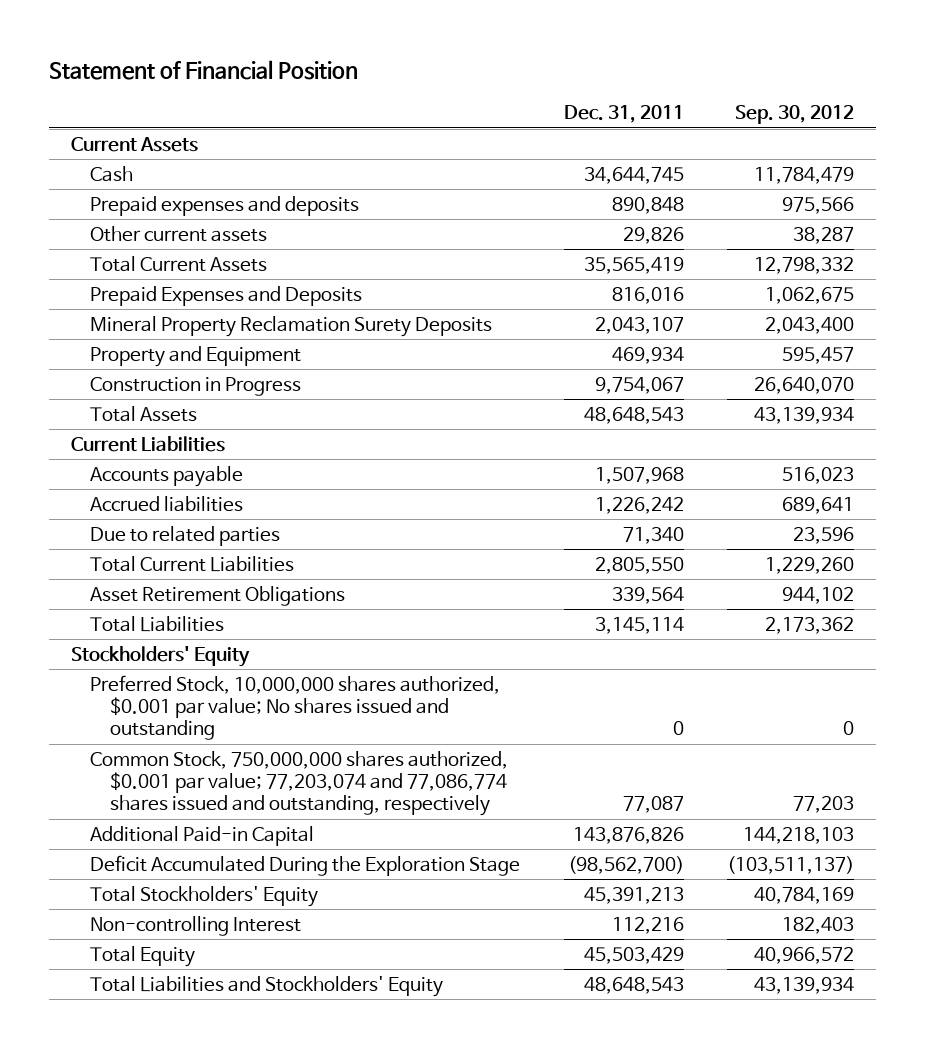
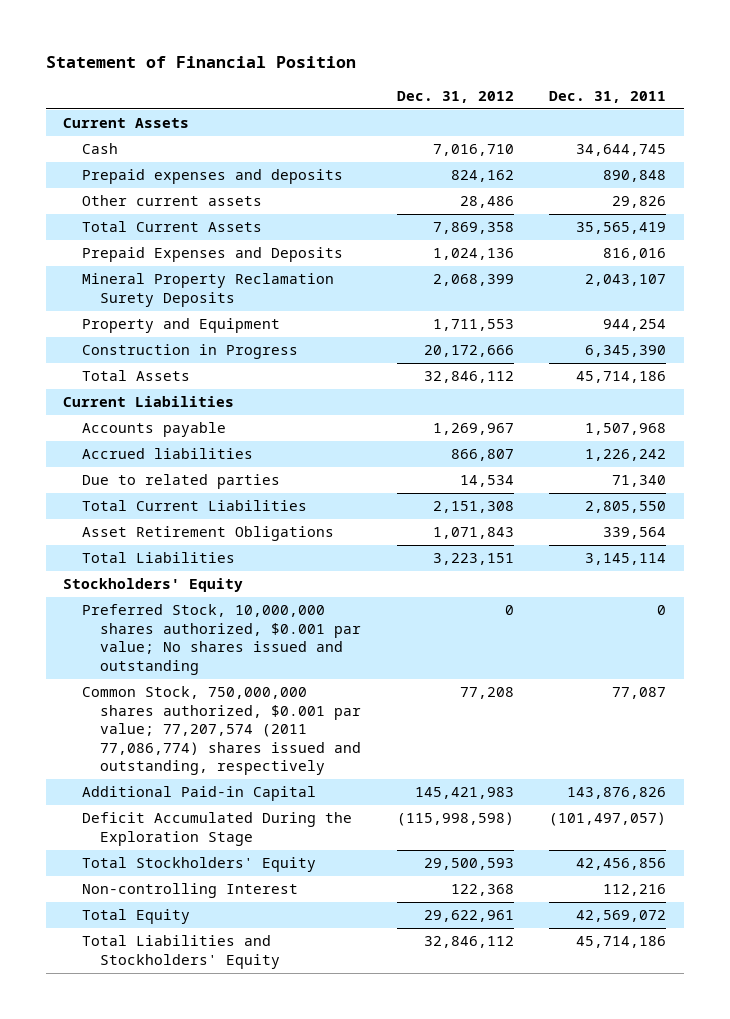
[735,105,855,125] Sep. 30, 2012 -> none
none -> [396,90,514,103] Dec. 31, 2012
[611,346,684,364] 469,934 -> [603,319,667,332] 944,254
[594,376,684,394] 9,754,067 -> [585,345,667,358] 6,345,390
[583,406,684,424] 48,648,543 -> [576,371,667,384] 45,714,186
[90,750,509,817] Common Stock, 750,000,000 shares authorized, $0.001 par value; 77,203,074 and 77,086,774 shares issued and outstanding, respectively -> [81,686,362,776] Common Stock, 750,000,000 shares authorized, $0.001 par value; 77,207,574 (2011 77,086,774) shares issued and outstanding, respectively
[567,855,684,874] (98,562,700) -> [549,812,667,827] (101,497,057)
[583,886,684,904] 45,391,213 -> [576,858,667,871] 42,456,856
[583,946,684,964] 45,503,429 -> [576,910,667,923] 42,569,072
[583,976,684,994] 48,648,543 -> [576,936,667,949] 45,714,186

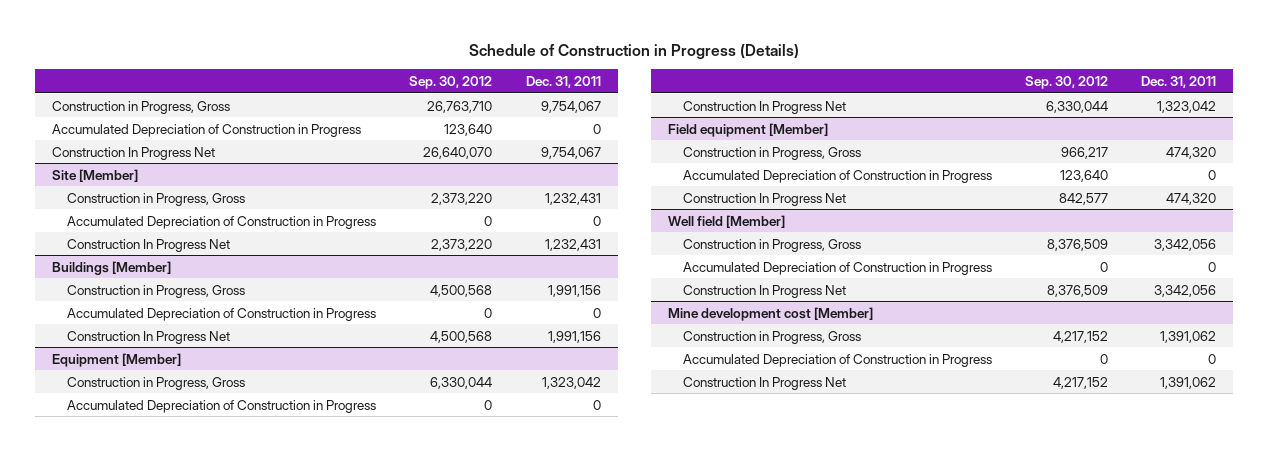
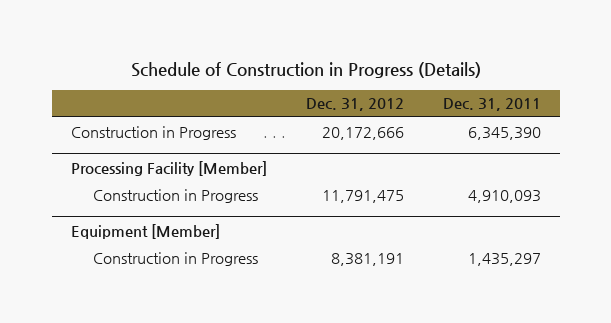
[409,75,493,89] Sep. 30, 2012 -> none
none -> [305,98,404,112] Dec. 31, 2012
[51,100,230,114] Construction in Progress, Gross -> none
[51,123,361,137] Accumulated Depreciation of Construction in Progress -> none
[51,168,138,182] Site [Member] -> none
[66,192,245,206] Construction in Progress, Gross -> none
[66,215,376,229] Accumulated Depreciation of Construction in Progress -> none
[51,260,171,275] Buildings [Member] -> none
[66,284,245,298] Construction in Progress, Gross -> none
[66,307,376,321] Accumulated Depreciation of Construction in Progress -> none
[66,330,230,344] Construction In Progress Net -> none
[51,146,215,160] Construction In Progress Net -> [70,125,236,140] Construction in Progress
[540,146,601,159] 9,754,067 -> [467,126,541,140] 6,345,390
none -> [70,160,267,176] Processing Facility [Member]
[66,238,230,252] Construction In Progress Net -> [92,188,258,203] Construction in Progress
[544,238,601,251] 1,232,431 -> [467,189,541,203] 4,910,093
[66,376,245,390] Construction in Progress, Gross -> none
[66,399,376,413] Accumulated Depreciation of Construction in Progress -> none
[667,122,828,137] Field equipment [Member] -> none
[682,146,861,160] Construction in Progress, Gross -> none
[682,169,992,183] Accumulated Depreciation of Construction in Progress -> none
[682,192,846,206] Construction In Progress Net -> none
[667,214,785,228] Well field [Member] -> none
[682,238,861,252] Construction in Progress, Gross -> none
[682,261,992,275] Accumulated Depreciation of Construction in Progress -> none
[682,284,846,298] Construction In Progress Net -> none
[667,306,873,321] Mine development cost [Member] -> none
[682,330,861,344] Construction in Progress, Gross -> none
[682,353,992,367] Accumulated Depreciation of Construction in Progress -> none
[682,376,846,390] Construction In Progress Net -> none
[682,100,846,114] Construction In Progress Net -> [92,251,258,266] Construction in Progress
[1157,100,1217,113] 1,323,042 -> [467,252,541,266] 1,435,297

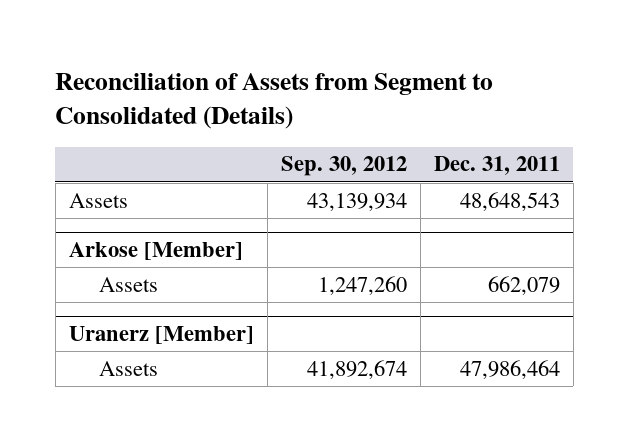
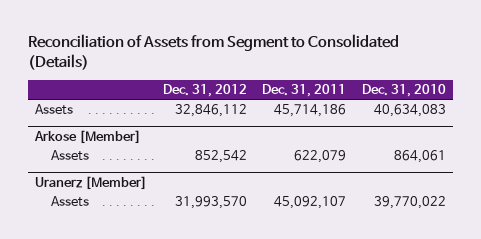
[280,156,407,177] Sep. 30, 2012 -> none
none -> [162,84,247,98] Dec. 31, 2012
none -> [361,84,446,98] Dec. 31, 2010
[459,191,560,212] 48,648,543 -> [274,104,347,118] 45,714,186
[487,275,560,296] 662,079 -> [294,150,347,164] 622,079
[459,359,560,380] 47,986,464 -> [274,196,347,210] 45,092,107

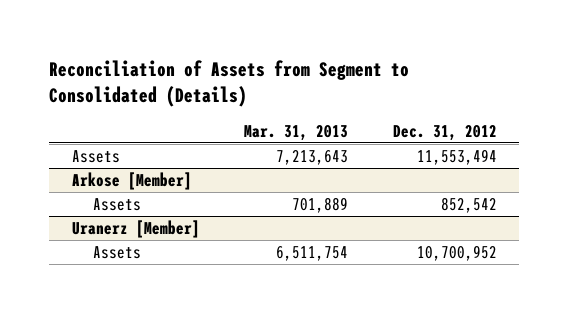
[262,84,347,98] Dec. 31, 2011 -> none
[361,84,446,98] Dec. 31, 2010 -> none
none -> [244,124,349,141] Mar. 31, 2013
[174,104,247,118] 32,846,112 -> [416,148,497,165] 11,553,494
[174,196,247,210] 31,993,570 -> [416,244,497,261] 10,700,952

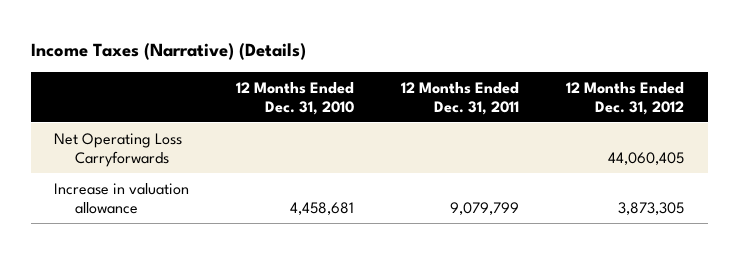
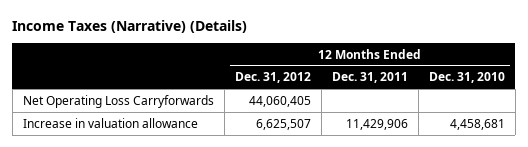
[450,201,520,215] 9,079,799 -> [345,118,408,130] 11,429,906
[618,201,685,215] 3,873,305 -> [255,118,311,130] 6,625,507

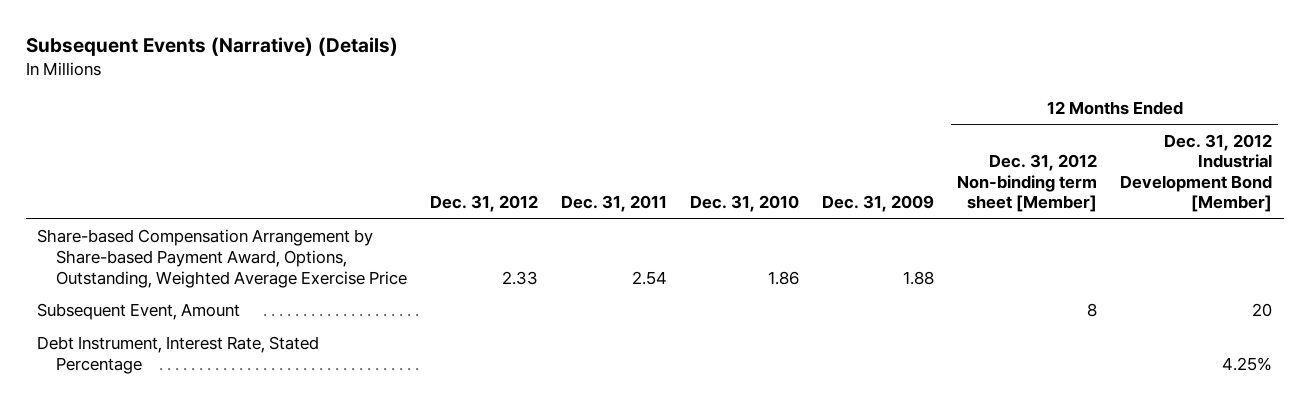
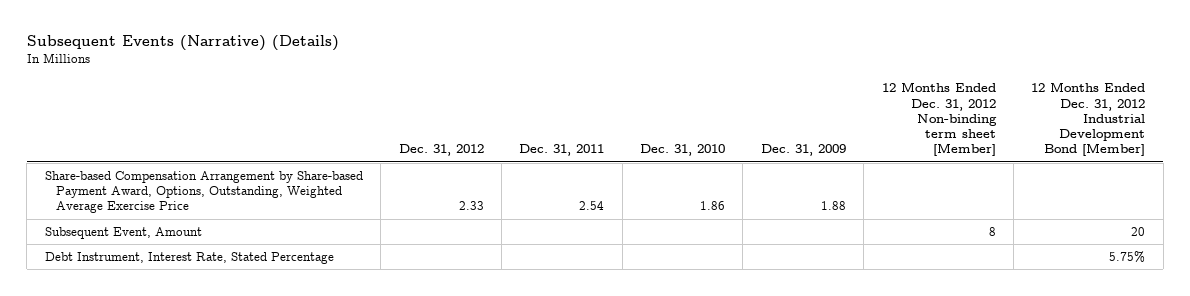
[1222,356,1273,371] 4.25% -> [1109,250,1146,263] 5.75%

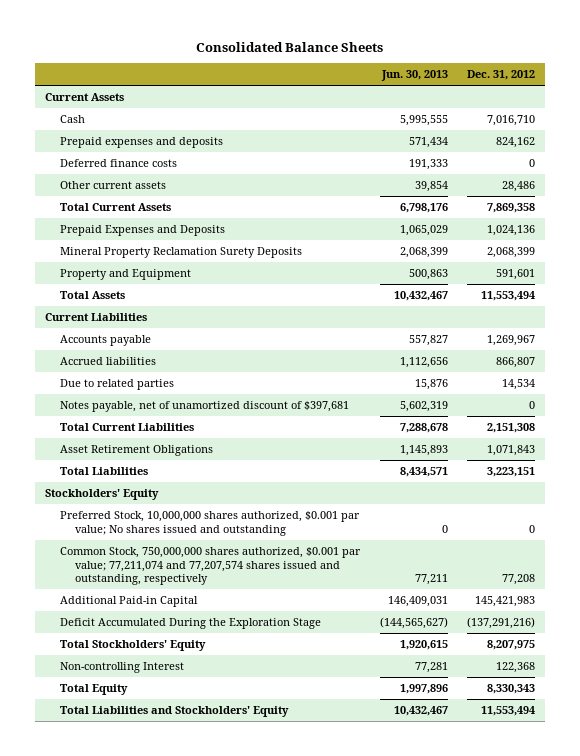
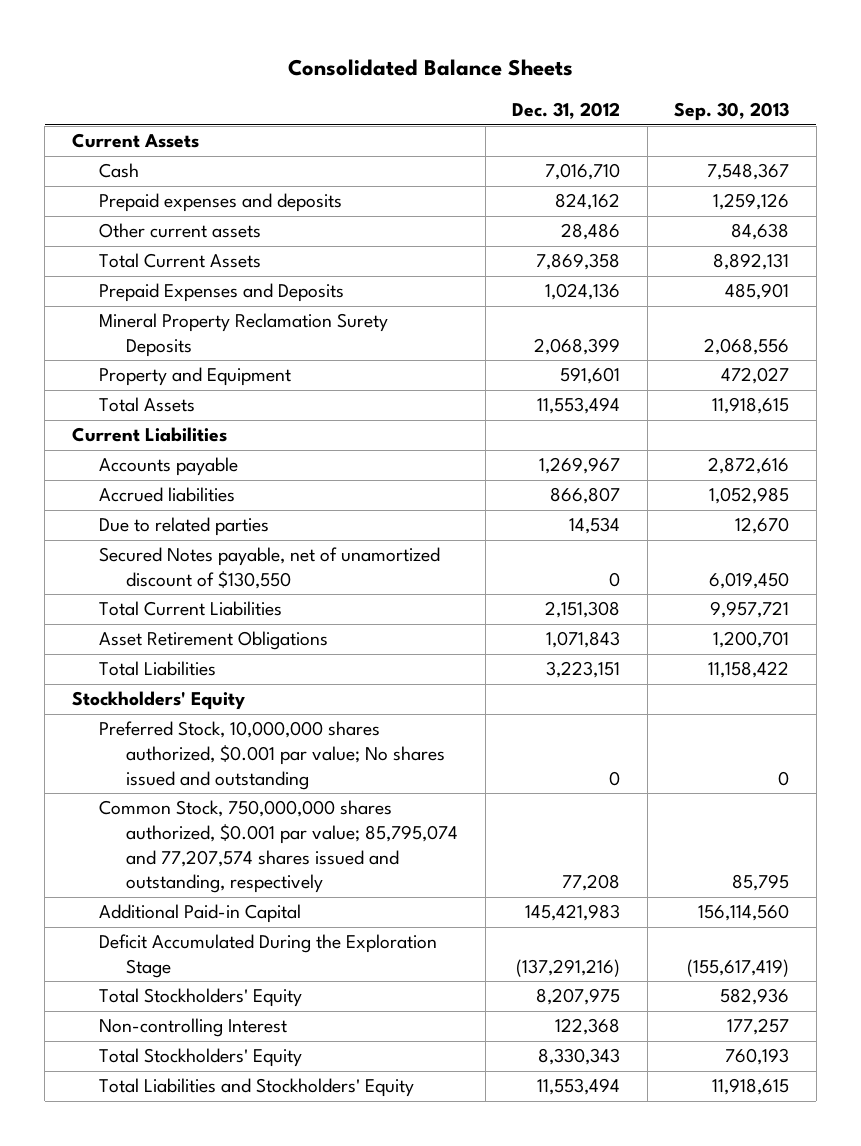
[380,70,448,82] Jun. 30, 2013 -> none
none -> [674,102,790,122] Sep. 30, 2013
[59,159,177,168] Deferred finance costs -> none
[59,401,349,413] Notes payable, net of unamortized discount of $397,681 -> [99,547,441,590] Secured Notes payable, net of unamortized discount of $130,550
[59,547,361,586] Common Stock, 750,000,000 shares authorized, $0.001 par value; 77,211,074 and 77,207,574 shares issued and outstanding, respectively -> [99,800,459,894] Common Stock, 750,000,000 shares authorized, $0.001 par value; 85,795,074 and 77,207,574 shares issued and outstanding, respectively
[59,684,128,696] Total Equity -> [99,1048,303,1068] Total Stockholders' Equity

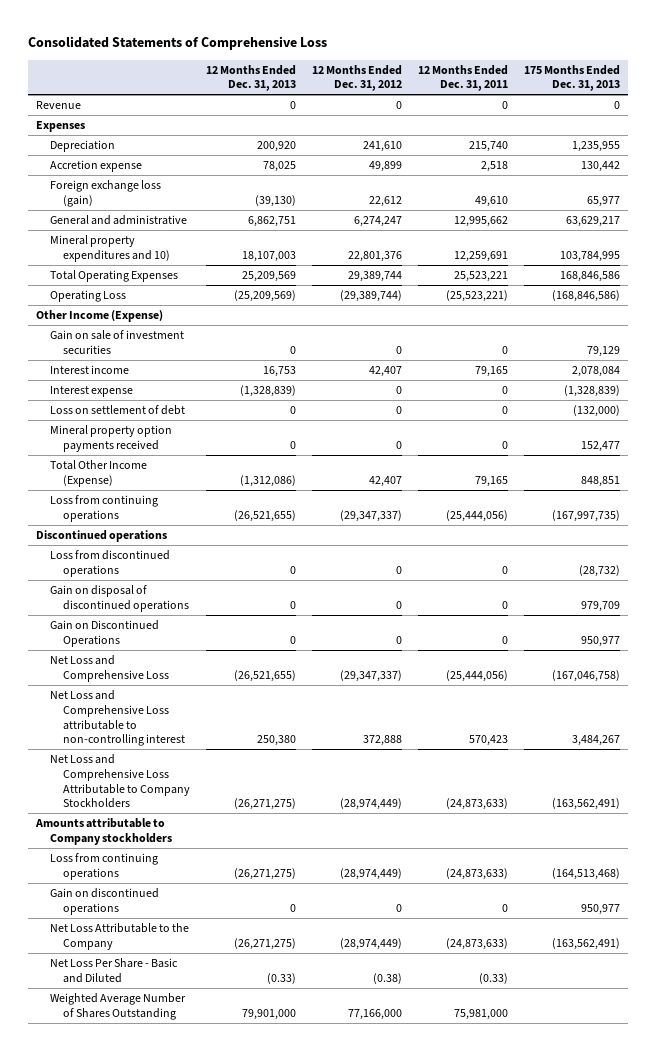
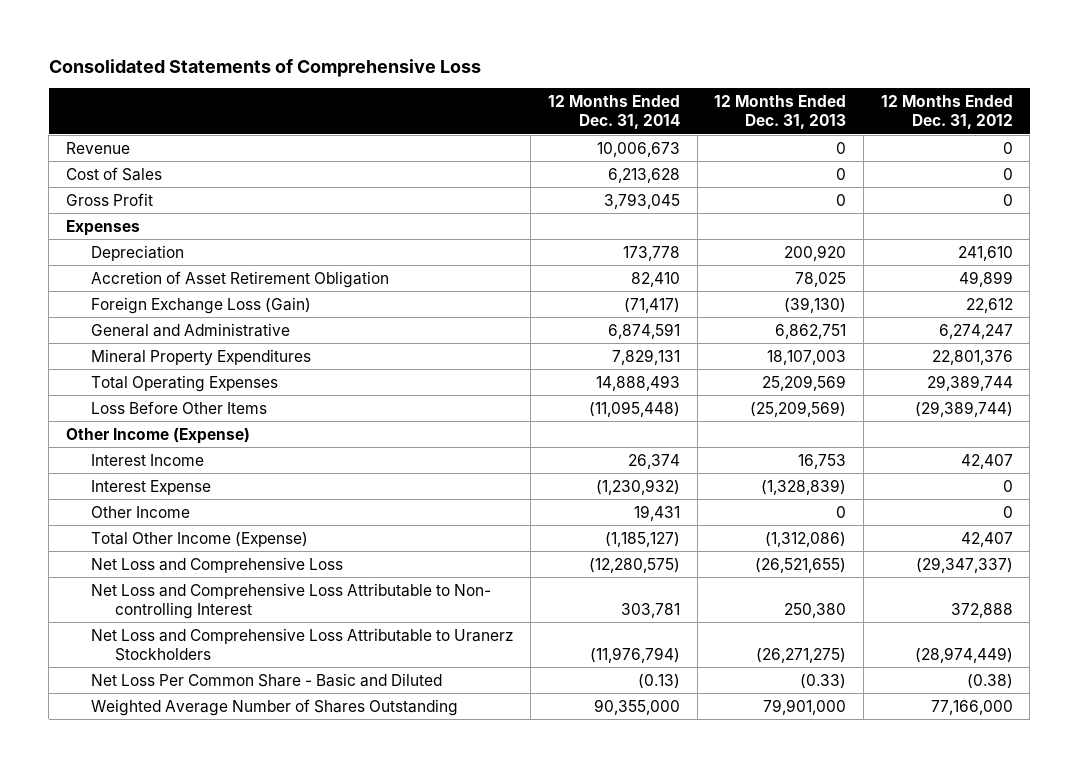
[418,64,509,92] 12 Months Ended Dec. 31, 2011 -> none
[523,64,620,92] 175 Months Ended Dec. 31, 2013 -> none
none -> [547,95,680,129] 12 Months Ended Dec. 31, 2014
none -> [66,166,163,181] Cost of Sales
none -> [66,192,154,206] Gross Profit
[49,160,142,173] Accretion expense -> [90,270,389,288] Accretion of Asset Retirement Obligation
[49,180,161,207] Foreign exchange loss (gain) -> [90,296,311,314] Foreign Exchange Loss (Gain)
[49,215,187,226] General and administrative -> [90,322,290,337] General and Administrative
[49,235,171,262] Mineral property expenditures and 10) -> [90,348,311,366] Mineral Property Expenditures
[49,290,126,303] Operating Loss -> [90,400,267,414] Loss Before Other Items
[49,330,184,354] Gain on sale of investment securities -> none
[49,405,185,416] Loss on settlement of debt -> none
[49,425,172,452] Mineral property option payments received -> none
[49,365,129,375] Interest income -> [90,453,204,466] Interest Income
[49,386,133,398] Interest expense -> [90,479,211,495] Interest Expense
none -> [90,505,190,518] Other Income
[49,495,158,522] Loss from continuing operations -> none
[36,530,168,543] Discontinued operations -> none
[49,550,170,577] Loss from discontinued operations -> none
[49,585,190,612] Gain on disposal of discontinued operations -> none
[49,620,159,647] Gain on Discontinued Operations -> none
[35,818,172,845] Amounts attributable to Company stockholders -> none
[49,853,158,880] Loss from continuing operations -> none
[49,888,159,915] Gain on discontinued operations -> none
[49,923,189,950] Net Loss Attributable to the Company -> none
[49,690,186,747] Net Loss and Comprehensive Loss attributable to non-controlling interest -> [90,582,491,619] Net Loss and Comprehensive Loss Attributable to Non- controlling Interest
[49,754,191,809] Net Loss and Comprehensive Loss Attributable to Company Stockholders -> [90,627,514,661] Net Loss and Comprehensive Loss Attributable to Uranerz Stockholders
[49,958,178,983] Net Loss Per Share - Basic and Diluted -> [90,672,442,687] Net Loss Per Common Share - Basic and Diluted

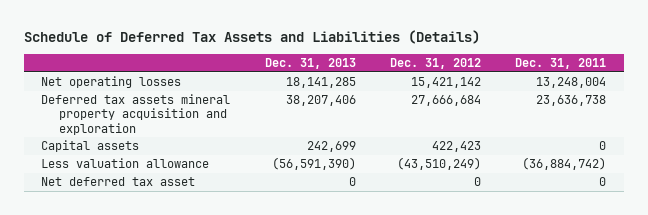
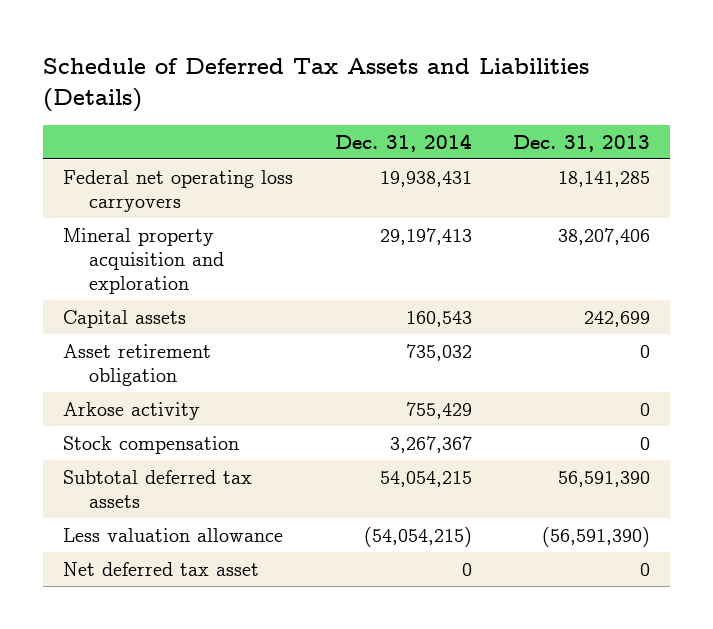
[389,57,481,69] Dec. 31, 2012 -> none
[515,57,607,69] Dec. 31, 2011 -> none
none -> [334,134,472,153] Dec. 31, 2014
[41,76,182,89] Net operating losses -> [63,169,294,213] Federal net operating loss carryovers
[41,94,231,135] Deferred tax assets mineral property acquisition and exploration -> [63,227,225,295] Mineral property acquisition and exploration
none -> [63,343,212,387] Asset retirement obligation
none -> [63,401,201,420] Arkose activity
none -> [63,435,240,454] Stock compensation
none -> [63,469,253,509] Subtotal deferred tax assets

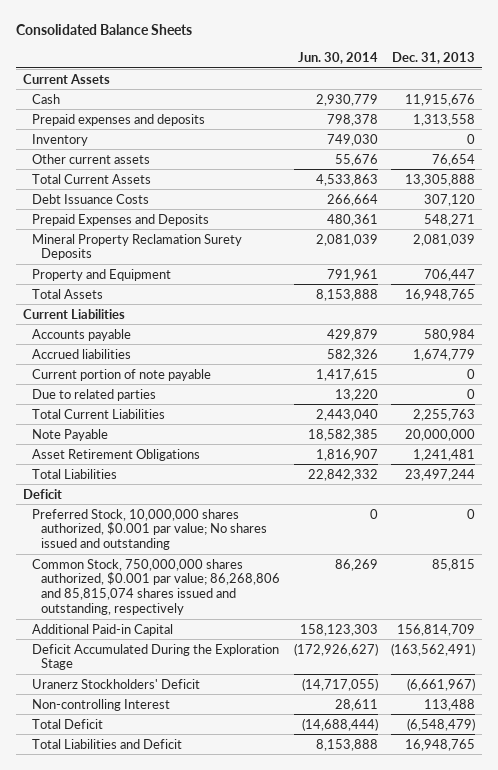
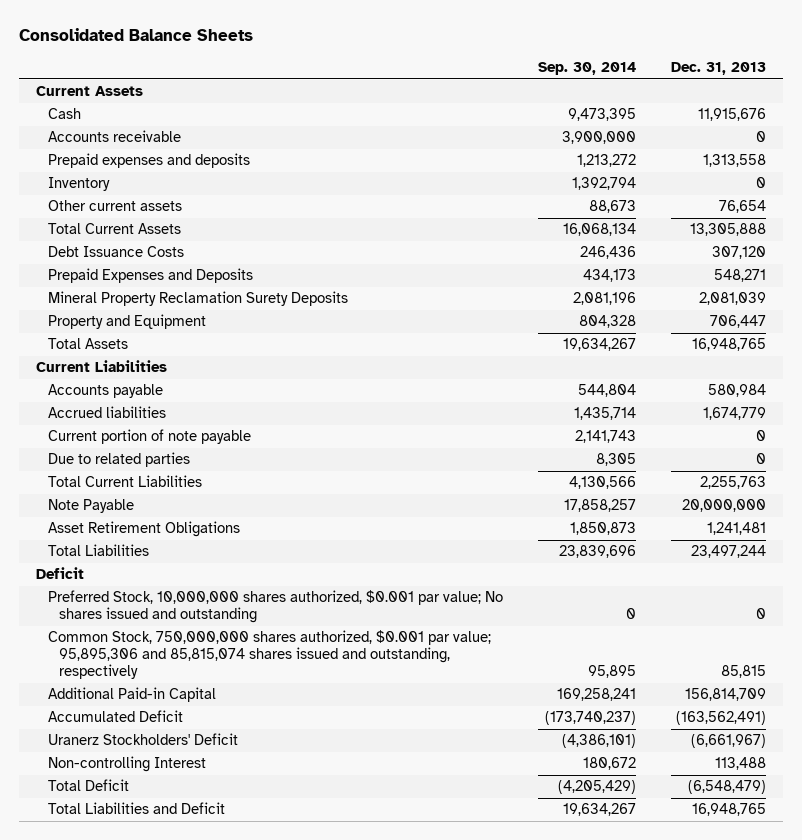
[297,52,378,65] Jun. 30, 2014 -> none
none -> [537,61,636,75] Sep. 30, 2014
none -> [47,130,181,143] Accounts receivable
[32,558,281,616] Common Stock, 750,000,000 shares authorized, $0.001 par value; 86,268,806 and 85,815,074 shares issued and outstanding, respectively -> [47,630,491,680] Common Stock, 750,000,000 shares authorized, $0.001 par value; 95,895,306 and 85,815,074 shares issued and outstanding, respectively
[32,643,280,671] Deficit Accumulated During the Exploration Stage -> [47,710,183,723] Accumulated Deficit

